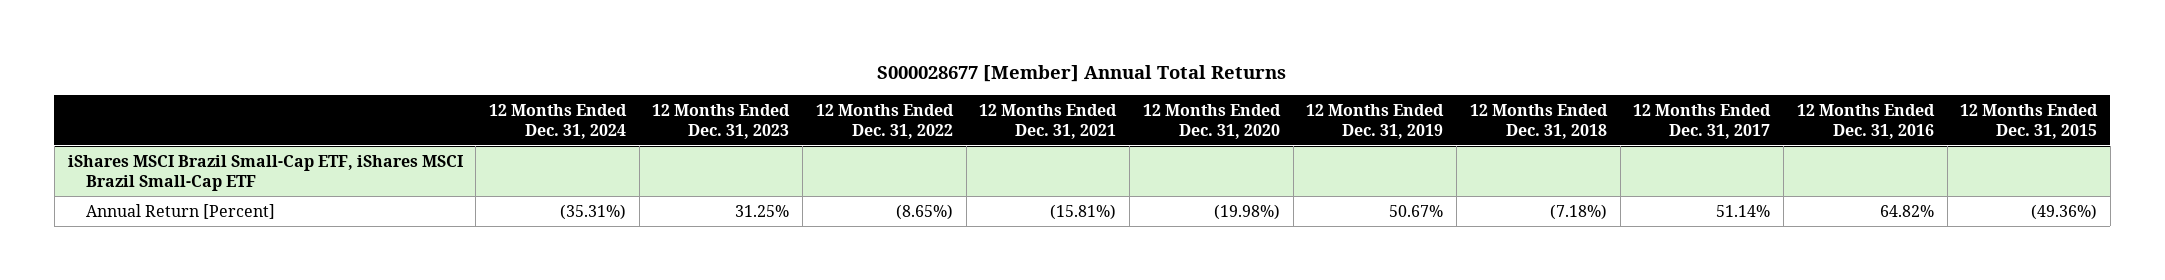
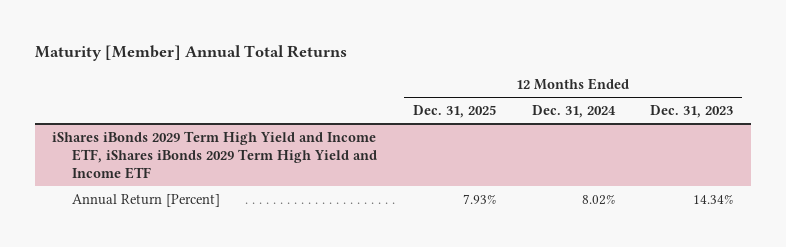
[877,65,1287,83] S000028677 [Member] Annual Total Returns -> [34,45,347,62] Maturity [Member] Annual Total Returns
[815,103,954,139] 12 Months Ended Dec. 31, 2022 -> none
[979,103,1118,139] 12 Months Ended Dec. 31, 2021 -> none
[1142,103,1281,139] 12 Months Ended Dec. 31, 2020 -> none
[1306,103,1445,139] 12 Months Ended Dec. 31, 2019 -> none
[1469,103,1608,139] 12 Months Ended Dec. 31, 2018 -> none
[1633,103,1772,139] 12 Months Ended Dec. 31, 2017 -> none
[1796,103,1935,139] 12 Months Ended Dec. 31, 2016 -> none
[1960,103,2099,139] 12 Months Ended Dec. 31, 2015 -> none
none -> [412,105,496,119] Dec. 31, 2025
[67,154,463,191] iShares MSCI Brazil Small-Cap ETF, iShares MSCI Brazil Small-Cap ETF -> none
none -> [52,130,378,180] iShares iBonds 2029 Term High Yield and Income ETF, iShares iBonds 2029 Term High Yield and Income ETF
[559,203,626,220] (35.31%) -> [581,193,615,205] 8.02%
[735,204,790,217] 31.25% -> [693,193,734,204] 14.34%

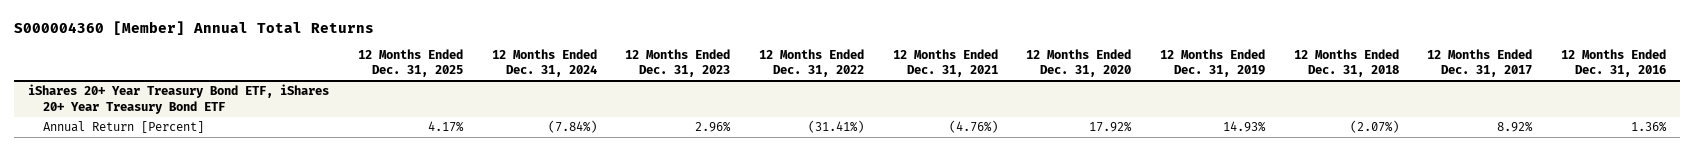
[34,45,347,62] Maturity [Member] Annual Total Returns -> [13,20,374,35] S000004360 [Member] Annual Total Returns
none -> [758,48,864,78] 12 Months Ended Dec. 31, 2022
none -> [892,48,998,78] 12 Months Ended Dec. 31, 2021
none -> [1026,48,1132,78] 12 Months Ended Dec. 31, 2020
none -> [1159,48,1265,78] 12 Months Ended Dec. 31, 2019
none -> [1293,48,1399,78] 12 Months Ended Dec. 31, 2018
none -> [1427,48,1533,78] 12 Months Ended Dec. 31, 2017
none -> [1560,48,1666,78] 12 Months Ended Dec. 31, 2016
[52,130,378,180] iShares iBonds 2029 Term High Yield and Income ETF, iShares iBonds 2029 Term High Yield and Income ETF -> none
none -> [28,84,330,114] iShares 20+ Year Treasury Bond ETF, iShares 20+ Year Treasury Bond ETF
[462,193,496,204] 7.93% -> [427,121,464,133] 4.17%
[581,193,615,205] 8.02% -> [547,120,597,134] (7.84%)
[693,193,734,204] 14.34% -> [695,121,732,133] 2.96%

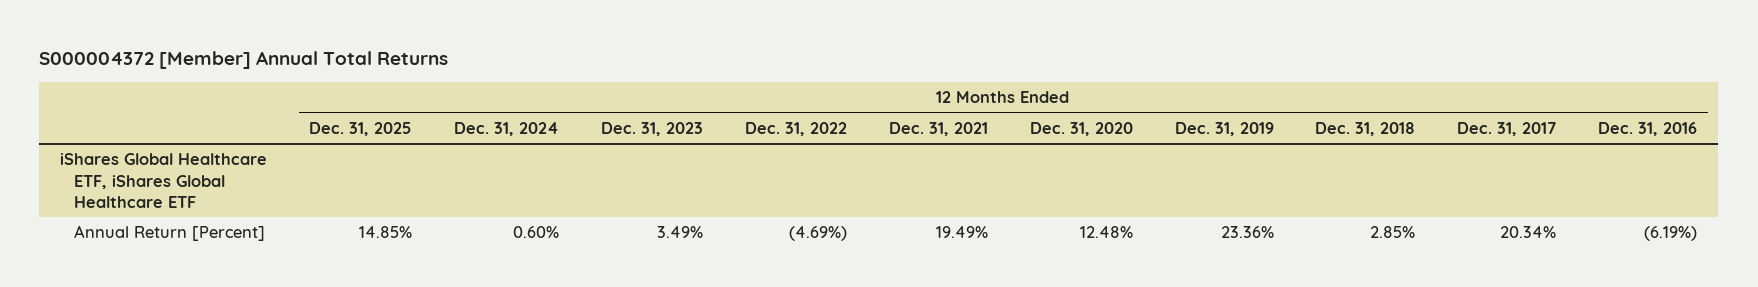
[13,20,374,35] S000004360 [Member] Annual Total Returns -> [39,51,449,70] S000004372 [Member] Annual Total Returns
[28,84,330,114] iShares 20+ Year Treasury Bond ETF, iShares 20+ Year Treasury Bond ETF -> none
none -> [60,153,268,208] iShares Global Healthcare ETF, iShares Global Healthcare ETF
[427,121,464,133] 4.17% -> [359,226,413,239] 14.85%
[547,120,597,134] (7.84%) -> [513,226,560,239] 0.60%
[695,121,732,133] 2.96% -> [657,226,704,239] 3.49%
[807,120,864,134] (31.41%) -> [788,226,847,242] (4.69%)
[948,120,998,134] (4.76%) -> [935,226,988,239] 19.49%
[1089,121,1133,133] 17.92% -> [1079,226,1133,239] 12.48%
[1222,121,1266,133] 14.93% -> [1220,226,1274,239] 23.36%
[1349,120,1399,134] (2.07%) -> [1370,226,1416,239] 2.85%
[1497,121,1534,133] 8.92% -> [1500,226,1557,239] 20.34%
[1630,121,1667,133] 1.36% -> [1644,226,1698,242] (6.19%)

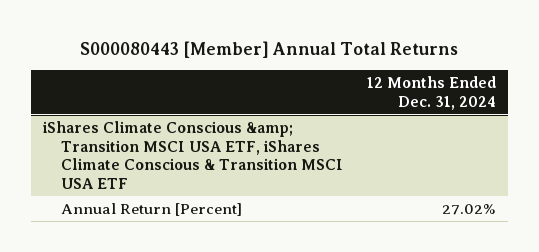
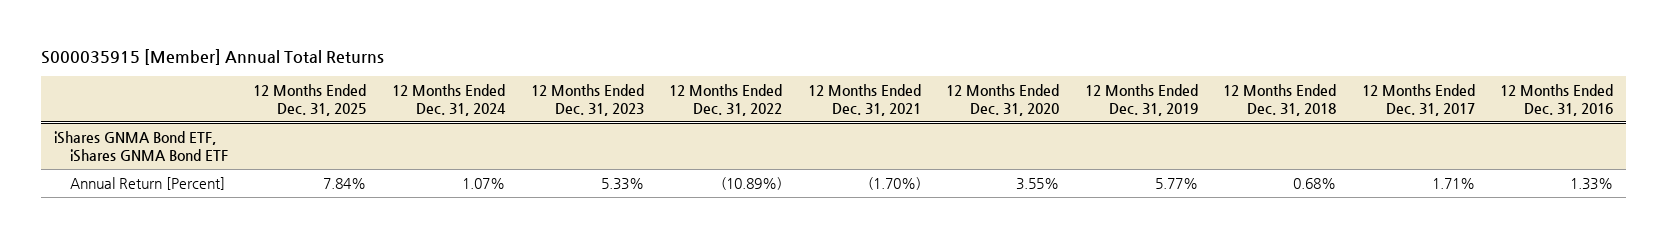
[80,40,459,58] S000080443 [Member] Annual Total Returns -> [41,49,385,66] S000035915 [Member] Annual Total Returns
none -> [253,83,367,116] 12 Months Ended Dec. 31, 2025
none -> [530,83,644,116] 12 Months Ended Dec. 31, 2023
none -> [669,83,783,116] 12 Months Ended Dec. 31, 2022
none -> [807,83,921,116] 12 Months Ended Dec. 31, 2021
none -> [946,83,1060,116] 12 Months Ended Dec. 31, 2020
none -> [1084,83,1198,116] 12 Months Ended Dec. 31, 2019
none -> [1223,83,1337,116] 12 Months Ended Dec. 31, 2018
none -> [1361,83,1475,116] 12 Months Ended Dec. 31, 2017
none -> [1500,83,1614,116] 12 Months Ended Dec. 31, 2016
[41,120,344,189] iShares Climate Conscious &amp; Transition MSCI USA ETF, iShares Climate Conscious & Transition MSCI USA ETF -> none
none -> [53,130,228,162] iShares GNMA Bond ETF, iShares GNMA Bond ETF
[442,203,497,215] 27.02% -> [462,177,506,189] 1.07%

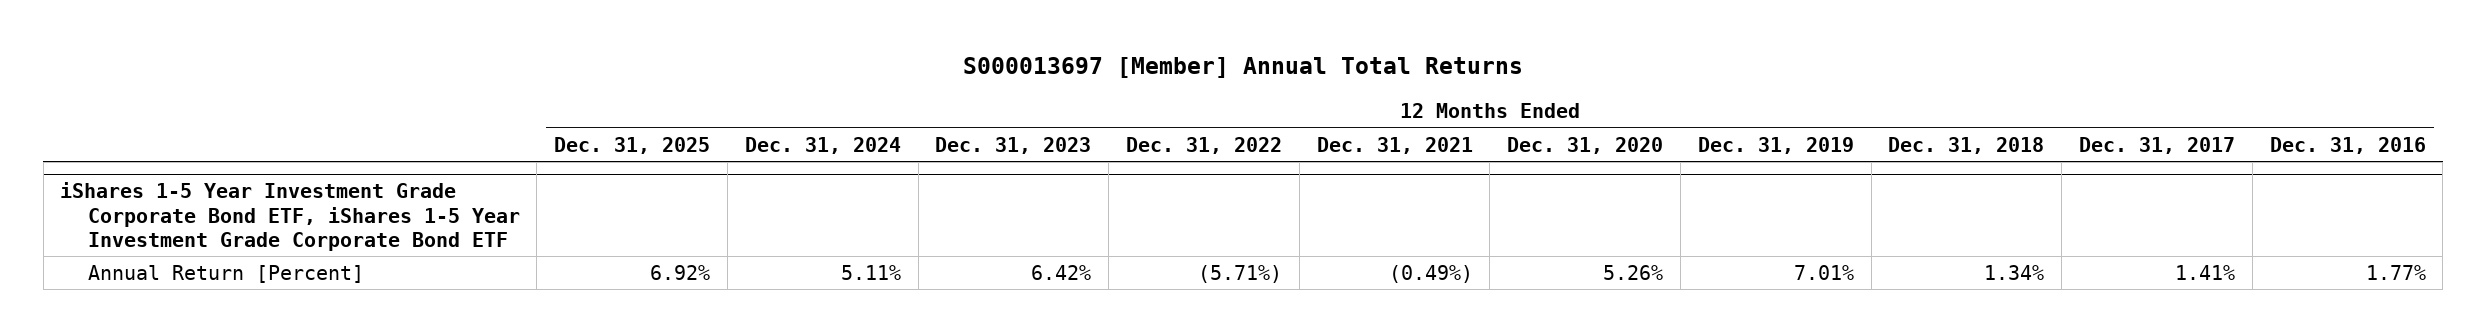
[41,49,385,66] S000035915 [Member] Annual Total Returns -> [962,57,1523,79] S000013697 [Member] Annual Total Returns
[53,130,228,162] iShares GNMA Bond ETF, iShares GNMA Bond ETF -> none
none -> [60,182,520,252] iShares 1-5 Year Investment Grade Corporate Bond ETF, iShares 1-5 Year Investment Grade Corporate Bond ETF
[323,177,367,189] 7.84% -> [650,265,711,281] 6.92%
[462,177,506,189] 1.07% -> [840,265,901,281] 5.11%
[600,177,644,190] 5.33% -> [1031,265,1092,281] 6.42%
[721,176,783,190] (10.89%) -> [1197,265,1282,284] (5.71%)
[867,176,921,190] (1.70%) -> [1388,265,1473,284] (0.49%)
[1016,177,1060,190] 3.55% -> [1603,265,1664,281] 5.26%
[1154,177,1198,189] 5.77% -> [1793,265,1854,281] 7.01%
[1293,177,1337,189] 0.68% -> [1984,265,2045,281] 1.34%
[1431,177,1475,189] 1.71% -> [2174,265,2235,281] 1.41%
[1570,177,1614,190] 1.33% -> [2365,265,2426,281] 1.77%

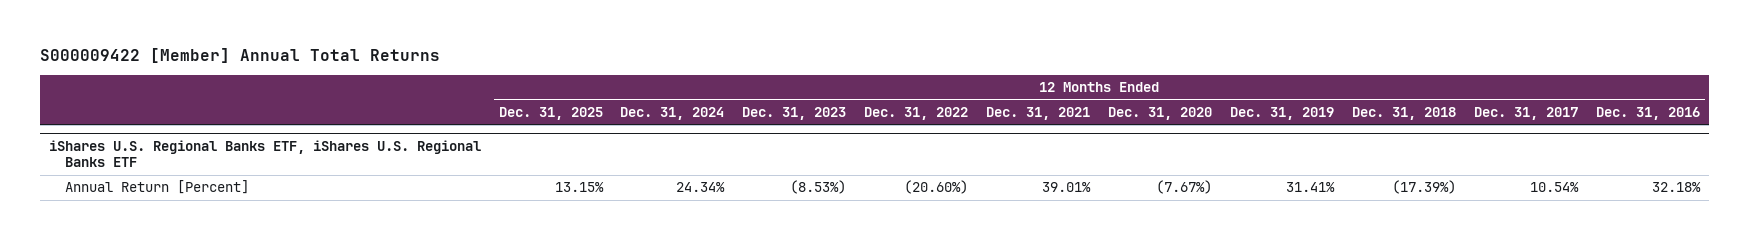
[962,57,1523,79] S000013697 [Member] Annual Total Returns -> [39,47,440,63] S000009422 [Member] Annual Total Returns
[60,182,520,252] iShares 1-5 Year Investment Grade Corporate Bond ETF, iShares 1-5 Year Investment Grade Corporate Bond ETF -> none
none -> [48,139,481,168] iShares U.S. Regional Banks ETF, iShares U.S. Regional Banks ETF
[650,265,711,281] 6.92% -> [554,182,604,193] 13.15%
[840,265,901,281] 5.11% -> [676,182,726,193] 24.34%
[1031,265,1092,281] 6.42% -> [790,180,847,195] (8.53%)
[1197,265,1282,284] (5.71%) -> [904,180,969,195] (20.60%)
[1388,265,1473,284] (0.49%) -> [1042,182,1092,193] 39.01%
[1603,265,1664,281] 5.26% -> [1156,180,1213,195] (7.67%)
[1793,265,1854,281] 7.01% -> [1286,182,1336,193] 31.41%
[1984,265,2045,281] 1.34% -> [1392,180,1457,195] (17.39%)
[2174,265,2235,281] 1.41% -> [1530,182,1580,193] 10.54%
[2365,265,2426,281] 1.77% -> [1652,182,1702,193] 32.18%

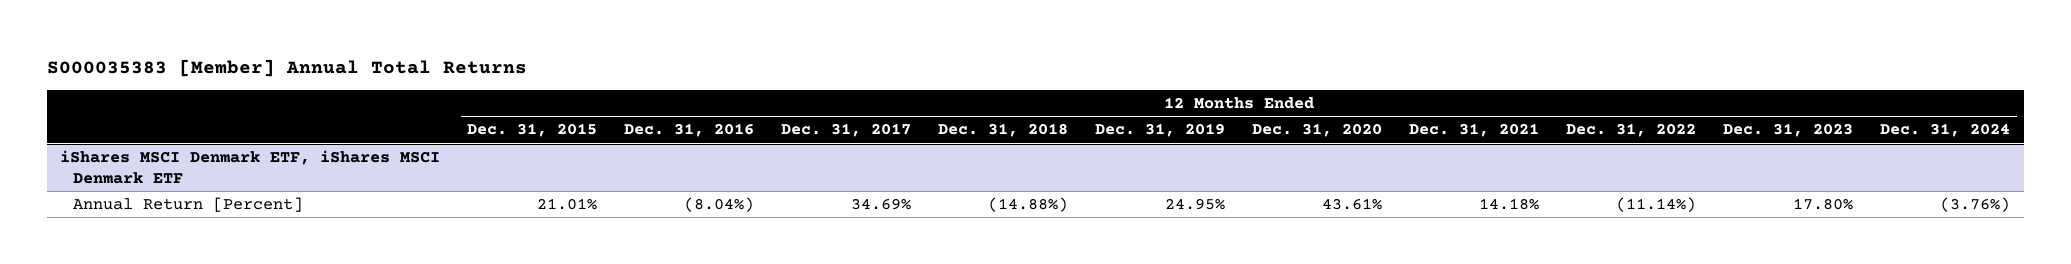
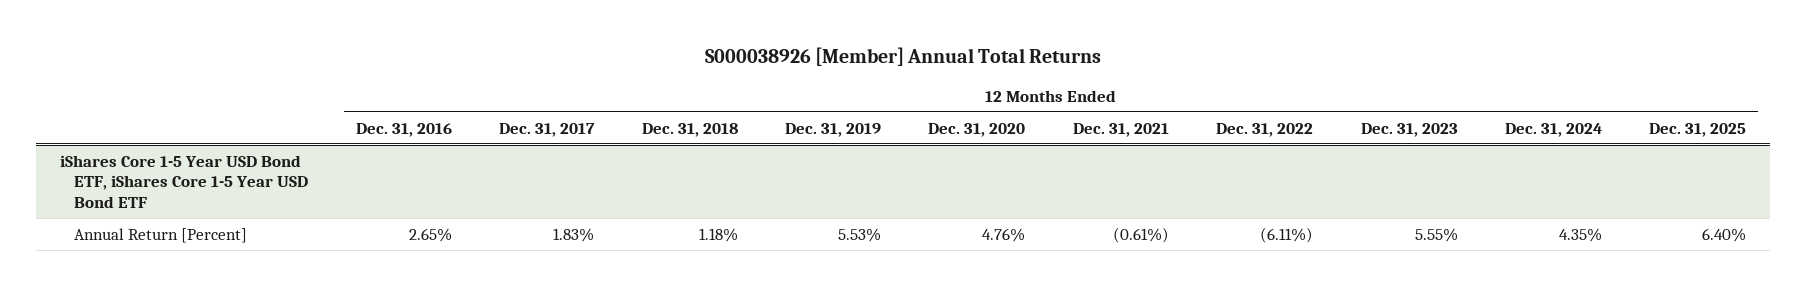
[46,59,527,78] S000035383 [Member] Annual Total Returns -> [705,46,1102,66] S000038926 [Member] Annual Total Returns
[467,123,598,138] Dec. 31, 2015 -> none
none -> [1649,122,1747,137] Dec. 31, 2025
[60,149,441,184] iShares MSCI Denmark ETF, iShares MSCI Denmark ETF -> none
none -> [59,154,309,208] iShares Core 1-5 Year USD Bond ETF, iShares Core 1-5 Year USD Bond ETF
[684,196,755,212] (8.04%) -> [408,227,452,242] 2.65%
[851,197,912,210] 34.69% -> [553,227,595,242] 1.83%
[988,196,1069,212] (14.88%) -> [698,227,738,242] 1.18%
[1165,197,1226,210] 24.95% -> [837,227,881,242] 5.53%
[1322,197,1383,210] 43.61% -> [982,227,1026,242] 4.76%
[1479,197,1540,210] 14.18% -> [1112,226,1169,243] (0.61%)
[1616,196,1697,212] (11.14%) -> [1260,226,1314,243] (6.11%)
[1793,197,1854,210] 17.80% -> [1414,227,1458,242] 5.55%
[1940,196,2011,212] (3.76%) -> [1559,227,1603,242] 4.35%

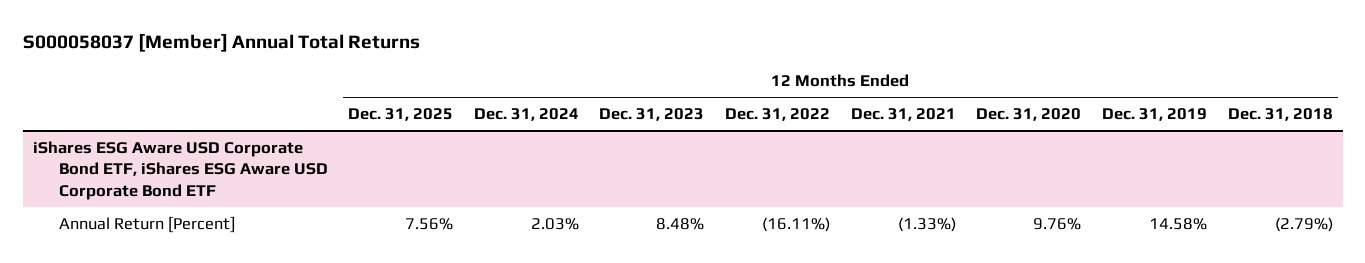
[705,46,1102,66] S000038926 [Member] Annual Total Returns -> [22,34,420,53] S000058037 [Member] Annual Total Returns
[355,122,452,137] Dec. 31, 2016 -> none
[499,122,596,137] Dec. 31, 2017 -> none
[59,154,309,208] iShares Core 1-5 Year USD Bond ETF, iShares Core 1-5 Year USD Bond ETF -> none
none -> [32,140,328,200] iShares ESG Aware USD Corporate Bond ETF, iShares ESG Aware USD Corporate Bond ETF
[698,227,738,242] 1.18% -> [1274,216,1333,232] (2.79%)
[837,227,881,242] 5.53% -> [1148,217,1207,230] 14.58%
[982,227,1026,242] 4.76% -> [1033,217,1082,230] 9.76%
[1112,226,1169,243] (0.61%) -> [897,216,956,232] (1.33%)
[1260,226,1314,243] (6.11%) -> [762,216,831,232] (16.11%)
[1414,227,1458,242] 5.55% -> [656,217,705,230] 8.48%
[1559,227,1603,242] 4.35% -> [530,217,579,230] 2.03%
[1702,227,1747,242] 6.40% -> [405,217,454,230] 7.56%

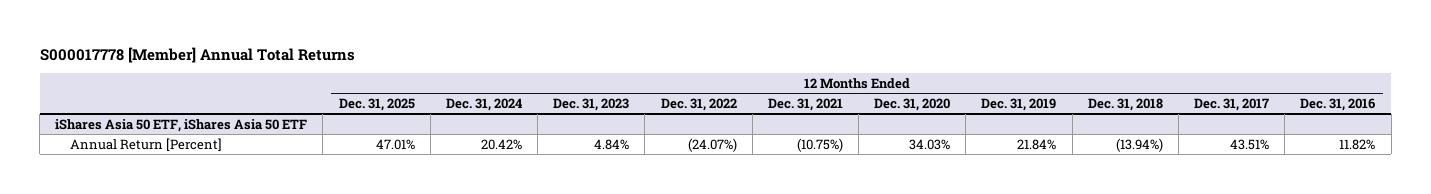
[22,34,420,53] S000058037 [Member] Annual Total Returns -> [39,47,355,64] S000017778 [Member] Annual Total Returns
none -> [1194,98,1270,112] Dec. 31, 2017
none -> [1300,98,1376,112] Dec. 31, 2016
[32,140,328,200] iShares ESG Aware USD Corporate Bond ETF, iShares ESG Aware USD Corporate Bond ETF -> none
none -> [55,118,308,132] iShares Asia 50 ETF, iShares Asia 50 ETF
[405,217,454,230] 7.56% -> [375,138,415,150] 47.01%
[530,217,579,230] 2.03% -> [480,138,522,150] 20.42%
[656,217,705,230] 8.48% -> [594,138,630,150] 4.84%
[762,216,831,232] (16.11%) -> [687,137,737,152] (24.07%)
[897,216,956,232] (1.33%) -> [796,137,843,152] (10.75%)
[1033,217,1082,230] 9.76% -> [909,138,951,150] 34.03%
[1148,217,1207,230] 14.58% -> [1017,138,1057,150] 21.84%
[1274,216,1333,232] (2.79%) -> [1115,137,1163,152] (13.94%)

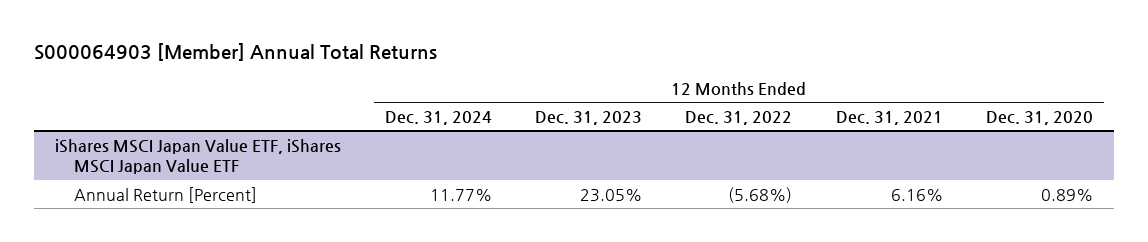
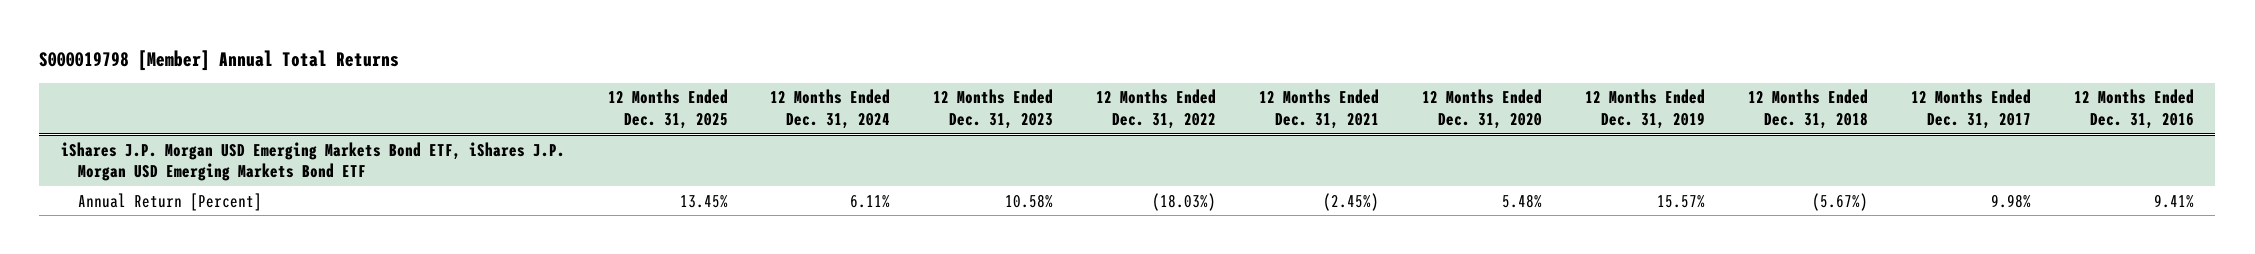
[33,43,437,62] S000064903 [Member] Annual Total Returns -> [39,49,400,71] S000019798 [Member] Annual Total Returns
none -> [607,89,728,130] 12 Months Ended Dec. 31, 2025
none -> [1585,89,1706,130] 12 Months Ended Dec. 31, 2019
none -> [1748,89,1869,130] 12 Months Ended Dec. 31, 2018
none -> [1911,89,2032,130] 12 Months Ended Dec. 31, 2017
none -> [2073,89,2194,130] 12 Months Ended Dec. 31, 2016
[55,138,342,175] iShares MSCI Japan Value ETF, iShares MSCI Japan Value ETF -> none
none -> [60,141,565,182] iShares J.P. Morgan USD Emerging Markets Bond ETF, iShares J.P. Morgan USD Emerging Markets Bond ETF
[429,188,492,201] 11.77% -> [850,194,891,208] 6.11%
[579,188,642,202] 23.05% -> [1005,193,1054,208] 10.58%
[728,186,793,203] (5.68%) -> [1152,192,1217,211] (18.03%)
[890,188,943,201] 6.16% -> [1323,192,1380,211] (2.45%)
[1040,188,1093,201] 0.89% -> [1502,193,1543,208] 5.48%

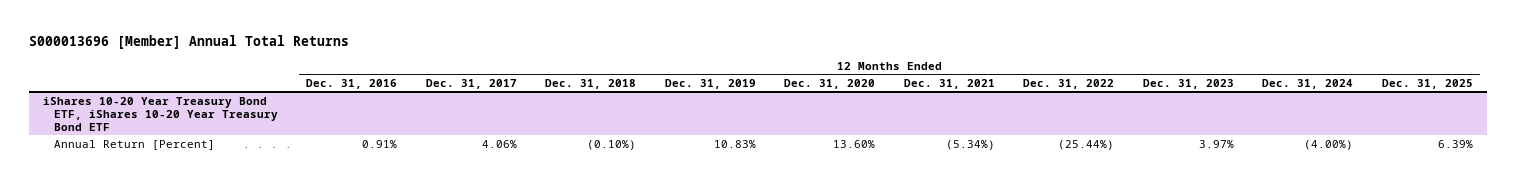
[39,49,400,71] S000019798 [Member] Annual Total Returns -> [28,35,349,50] S000013696 [Member] Annual Total Returns
[60,141,565,182] iShares J.P. Morgan USD Emerging Markets Bond ETF, iShares J.P. Morgan USD Emerging Markets Bond ETF -> none
none -> [42,96,278,131] iShares 10-20 Year Treasury Bond ETF, iShares 10-20 Year Treasury Bond ETF
[679,194,728,208] 13.45% -> [1438,139,1474,148] 6.39%
[850,194,891,208] 6.11% -> [1304,139,1354,150] (4.00%)
[1005,193,1054,208] 10.58% -> [1198,139,1234,148] 3.97%
[1152,192,1217,211] (18.03%) -> [1058,139,1115,150] (25.44%)
[1323,192,1380,211] (2.45%) -> [945,139,995,150] (5.34%)
[1502,193,1543,208] 5.48% -> [833,139,876,148] 13.60%
[1657,194,1706,208] 15.57% -> [713,139,756,148] 10.83%
[1812,192,1869,211] (5.67%) -> [587,139,637,150] (0.10%)
[1991,193,2032,208] 9.98% -> [481,139,517,148] 4.06%
[2153,193,2194,208] 9.41% -> [362,139,398,148] 0.91%

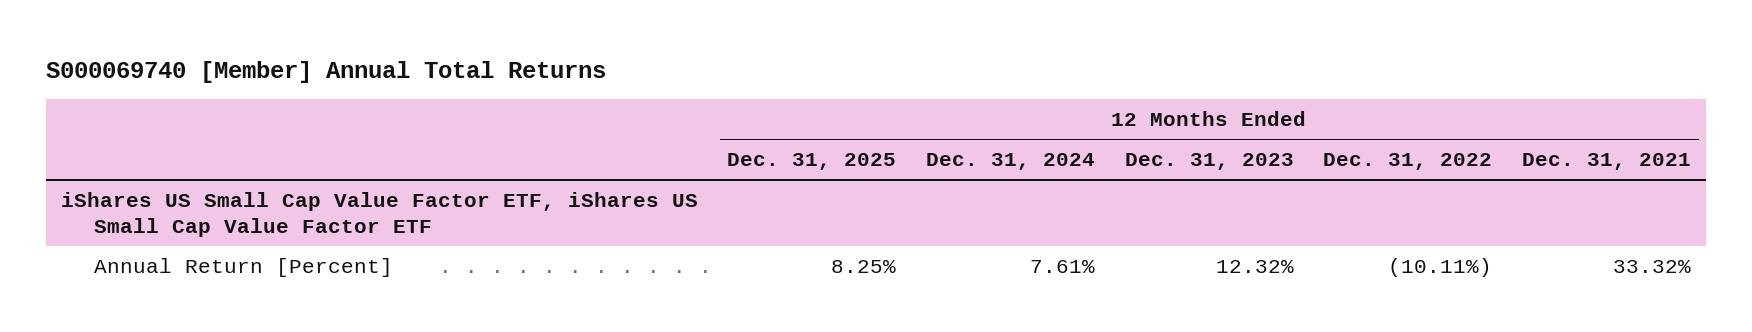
[28,35,349,50] S000013696 [Member] Annual Total Returns -> [45,61,606,84] S000069740 [Member] Annual Total Returns
[306,78,398,89] Dec. 31, 2016 -> none
[425,78,517,89] Dec. 31, 2017 -> none
[545,78,637,89] Dec. 31, 2018 -> none
[664,78,756,89] Dec. 31, 2019 -> none
[784,78,876,89] Dec. 31, 2020 -> none
[42,96,278,131] iShares 10-20 Year Treasury Bond ETF, iShares 10-20 Year Treasury Bond ETF -> none
none -> [60,191,698,237] iShares US Small Cap Value Factor ETF, iShares US Small Cap Value Factor ETF
[945,139,995,150] (5.34%) -> [1613,259,1692,273] 33.32%
[1058,139,1115,150] (25.44%) -> [1388,257,1493,277] (10.11%)
[1198,139,1234,148] 3.97% -> [1215,259,1294,273] 12.32%
[1304,139,1354,150] (4.00%) -> [1030,259,1096,273] 7.61%
[1438,139,1474,148] 6.39% -> [831,259,897,273] 8.25%

